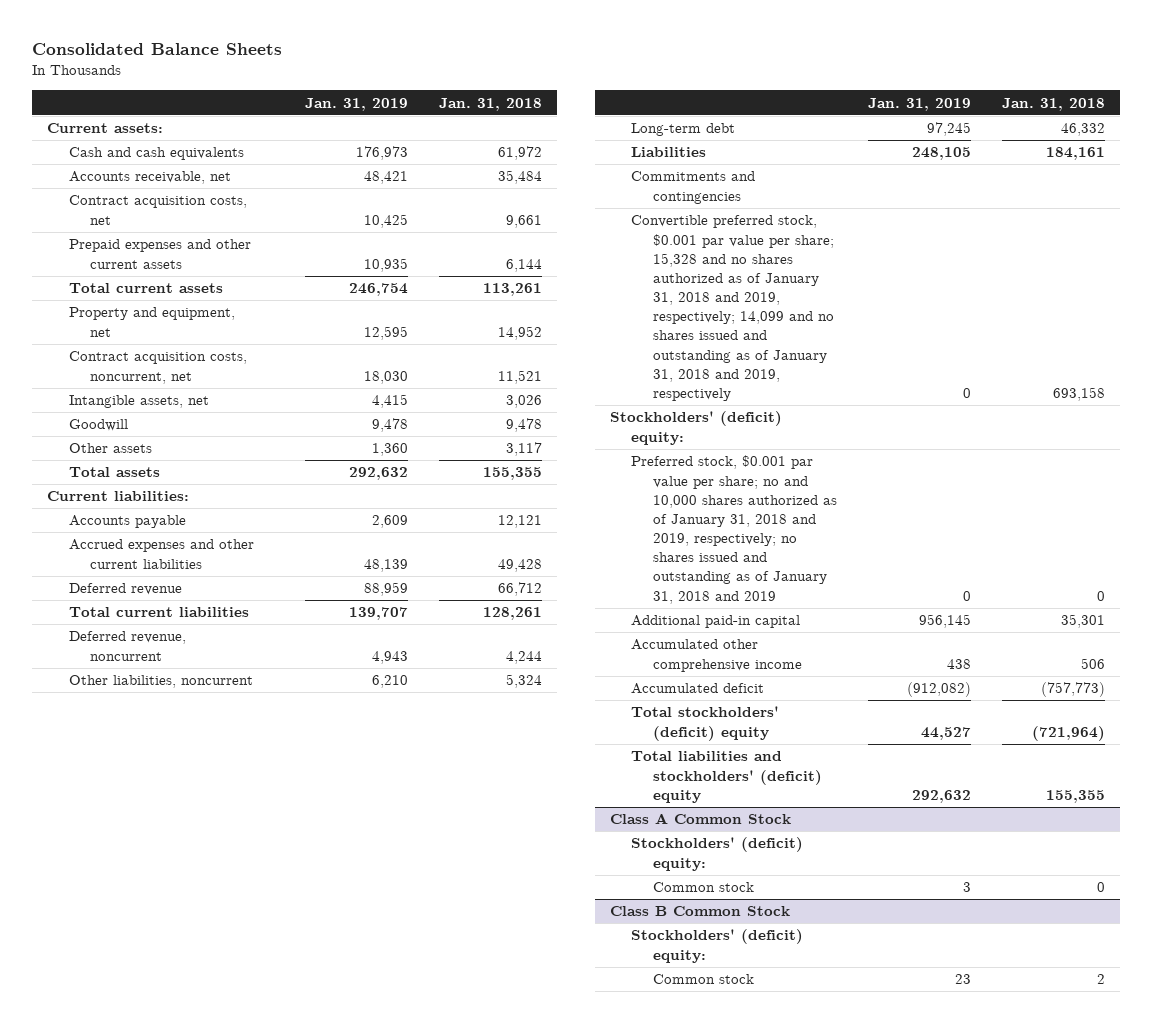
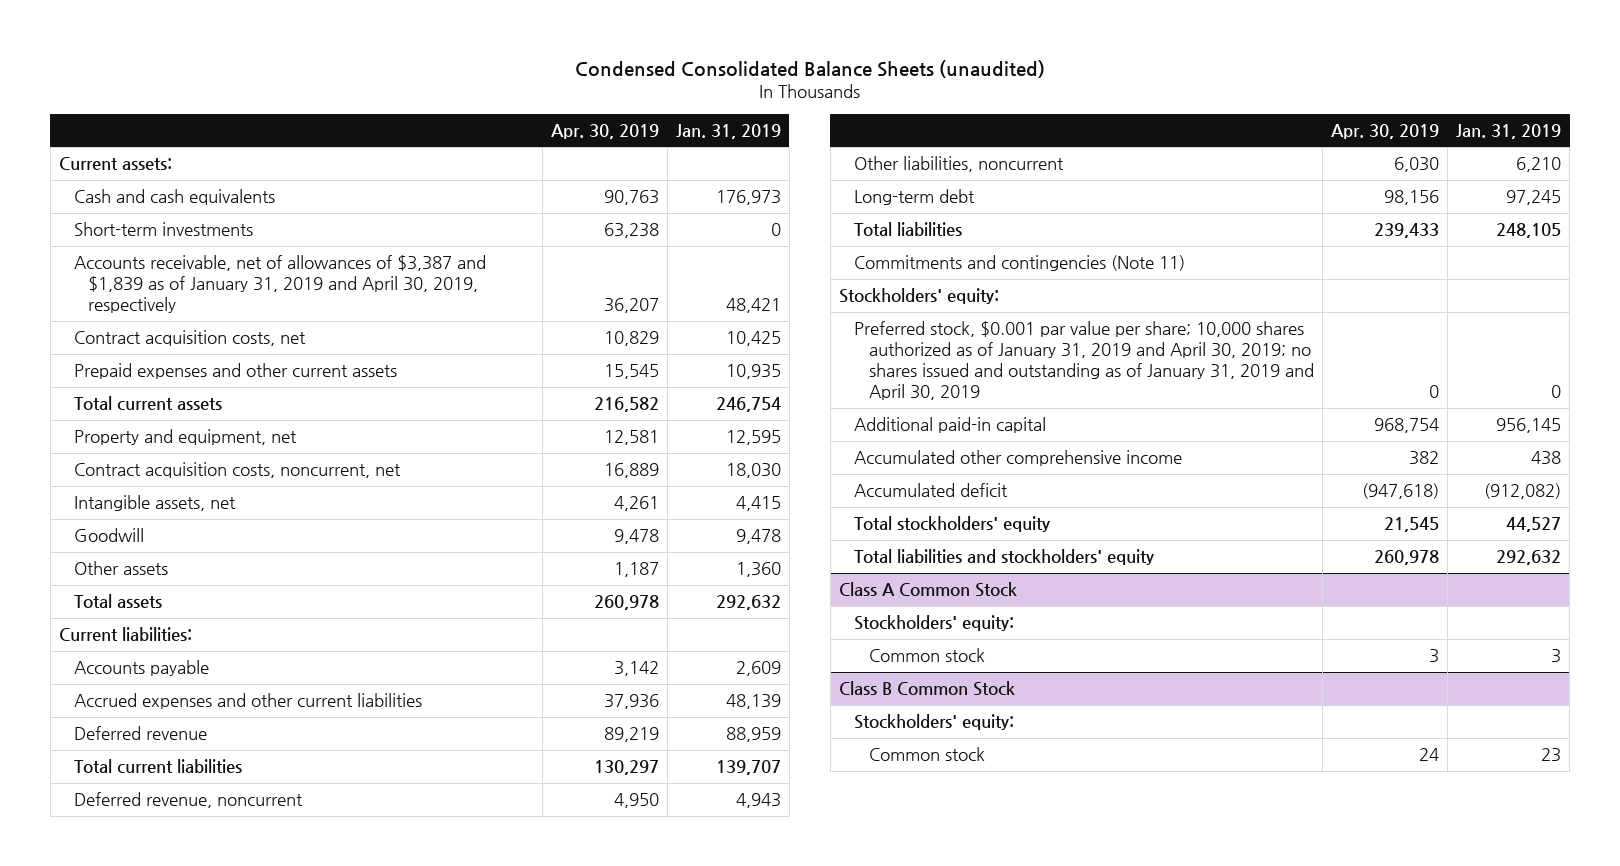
[31,43,282,56] Consolidated Balance Sheets -> [574,60,1045,79] Condensed Consolidated Balance Sheets (unaudited)
[438,97,542,111] Jan. 31, 2018 -> none
none -> [550,123,659,139] Apr. 30, 2019
none -> [73,222,253,237] Short-term investments
[68,171,231,185] Accounts receivable, net -> [73,255,486,314] Accounts receivable, net of allowances of $3,387 and $1,839 as of January 31, 2019 and April 30, 2019, respectively
[631,215,834,402] Convertible preferred stock, $0.001 par value per share; 15,328 and no shares authorized as of January 31, 2018 and 2019, respectively; 14,099 and no shares issued and outstanding as of January 31, 2018 and 2019, respectively -> none
[631,147,707,158] Liabilities -> [853,222,962,237] Total liabilities
[631,171,756,204] Commitments and contingencies -> [853,255,1185,272] Commitments and contingencies (Note 11)
[610,411,783,445] Stockholders' (deficit) equity: -> [838,288,999,305] Stockholders' equity:
[631,455,837,604] Preferred stock, $0.001 par value per share; no and 10,000 shares authorized as of January 31, 2018 and 2019, respectively; no shares issued and outstanding as of January 31, 2018 and 2019 -> [853,321,1314,401] Preferred stock, $0.001 par value per share; 10,000 shares authorized as of January 31, 2019 and April 30, 2019; no shares issued and outstanding as of January 31, 2019 and April 30, 2019
[631,706,780,741] Total stockholders' (deficit) equity -> [853,516,1050,533] Total stockholders' equity
[631,751,822,803] Total liabilities and stockholders' (deficit) equity -> [853,549,1154,566] Total liabilities and stockholders' equity
[631,837,804,871] Stockholders' (deficit) equity: -> [853,615,1014,632] Stockholders' equity:
[631,929,804,963] Stockholders' (deficit) equity: -> [853,714,1014,731] Stockholders' equity:

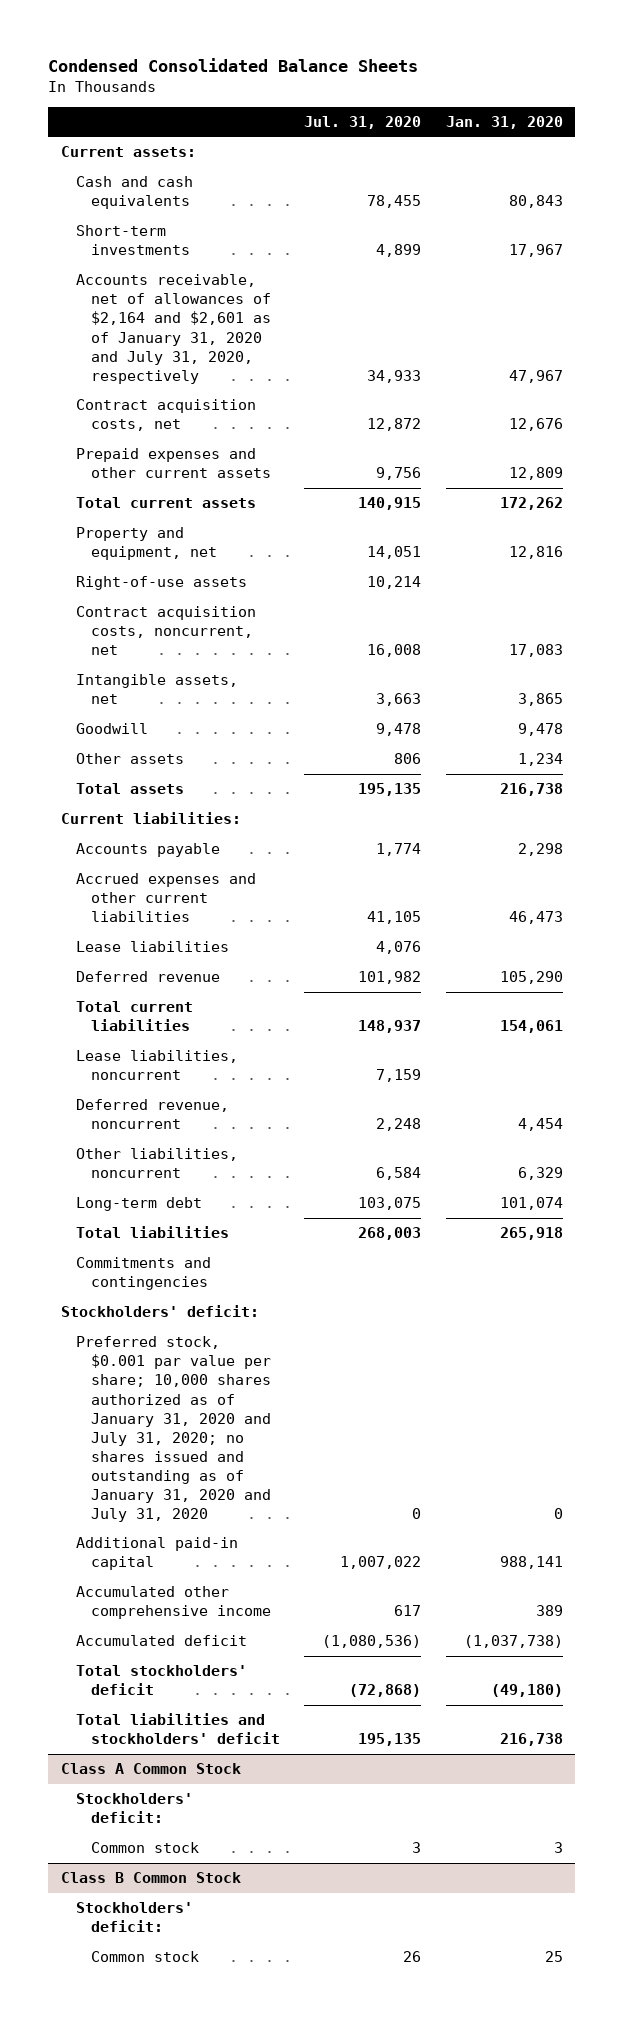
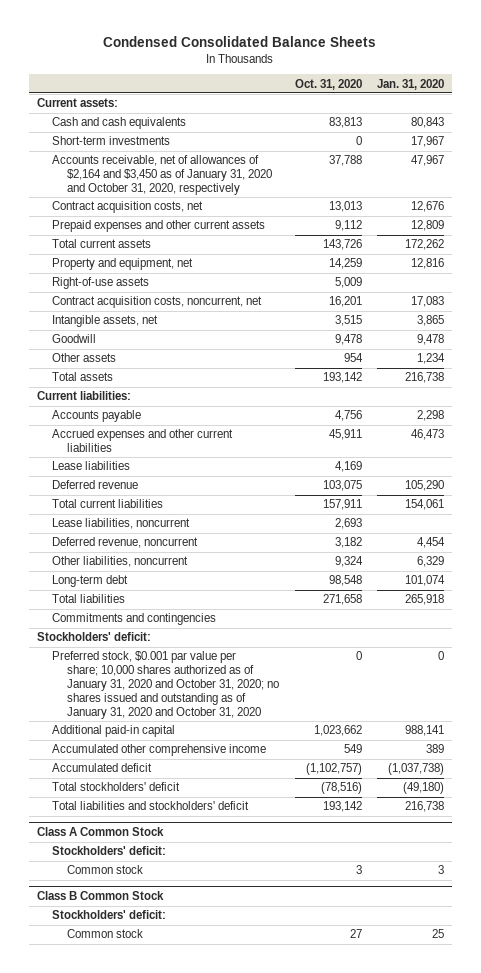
[304,116,422,130] Jul. 31, 2020 -> none
none -> [294,78,362,90] Oct. 31, 2020
[75,274,271,384] Accounts receivable, net of allowances of $2,164 and $2,601 as of January 31, 2020 and July 31, 2020, respectively -> [51,155,272,196] Accounts receivable, net of allowances of $2,164 and $3,450 as of January 31, 2020 and October 31, 2020, respectively
[75,1336,271,1523] Preferred stock, $0.001 par value per share; 10,000 shares authorized as of January 31, 2020 and July 31, 2020; no shares issued and outstanding as of January 31, 2020 and July 31, 2020 -> [51,651,279,719] Preferred stock, $0.001 par value per share; 10,000 shares authorized as of January 31, 2020 and October 31, 2020; no shares issued and outstanding as of January 31, 2020 and October 31, 2020

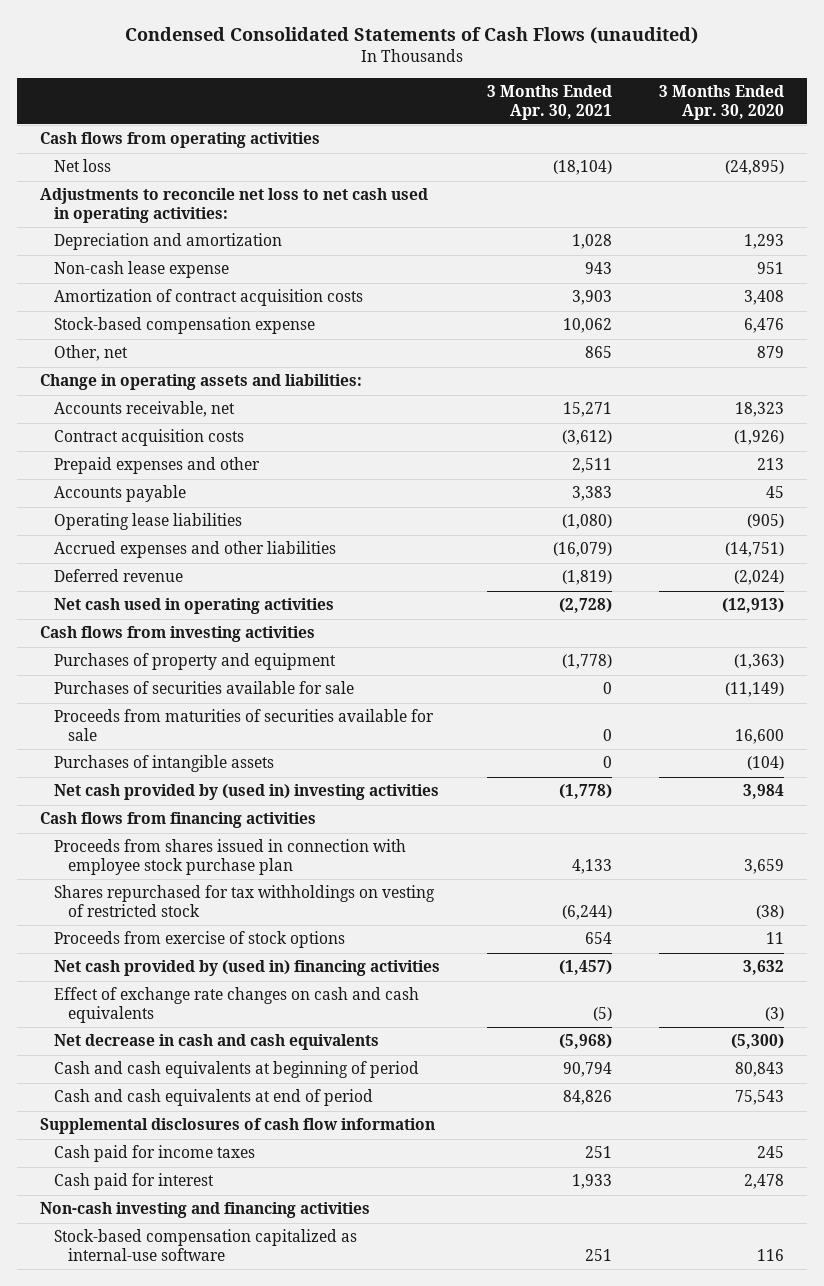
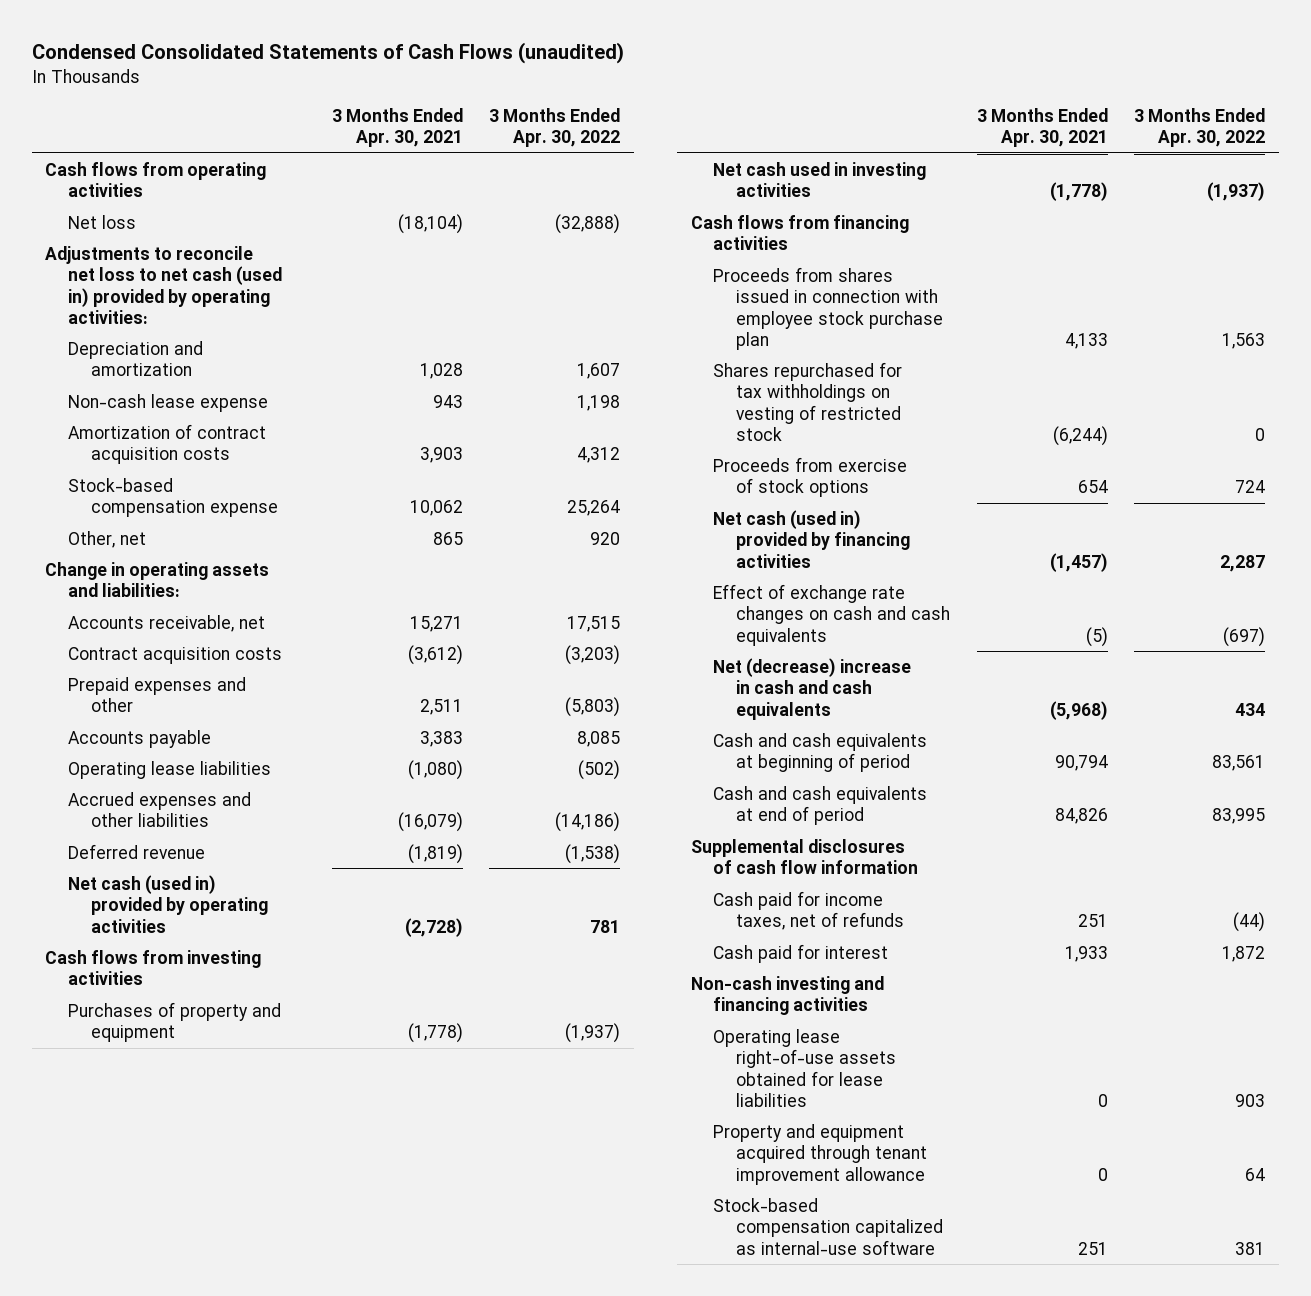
[658,85,784,120] 3 Months Ended Apr. 30, 2020 -> none
none -> [489,107,621,148] 3 Months Ended Apr. 30, 2022
[40,188,429,223] Adjustments to reconcile net loss to net cash used in operating activities: -> [45,245,283,325] Adjustments to reconcile net loss to net cash (used in) provided by operating activities:
[54,598,335,615] Net cash used in operating activities -> [68,874,268,933] Net cash (used in) provided by operating activities
[54,681,355,695] Purchases of securities available for sale -> none
[54,709,435,741] Proceeds from maturities of securities available for sale -> none
[54,755,275,773] Purchases of intangible assets -> none
[54,784,440,801] Net cash provided by (used in) investing activities -> [713,161,927,198] Net cash used in investing activities
[54,960,441,977] Net cash provided by (used in) financing activities -> [713,509,910,568] Net cash (used in) provided by financing activities
[54,1034,380,1051] Net decrease in cash and cash equivalents -> [713,657,912,720] Net (decrease) increase in cash and cash equivalents
[54,1145,256,1163] Cash paid for income taxes -> [713,890,904,931] Cash paid for income taxes, net of refunds
none -> [713,1028,896,1108] Operating lease right-of-use assets obtained for lease liabilities
none -> [713,1123,927,1185] Property and equipment acquired through tenant improvement allowance

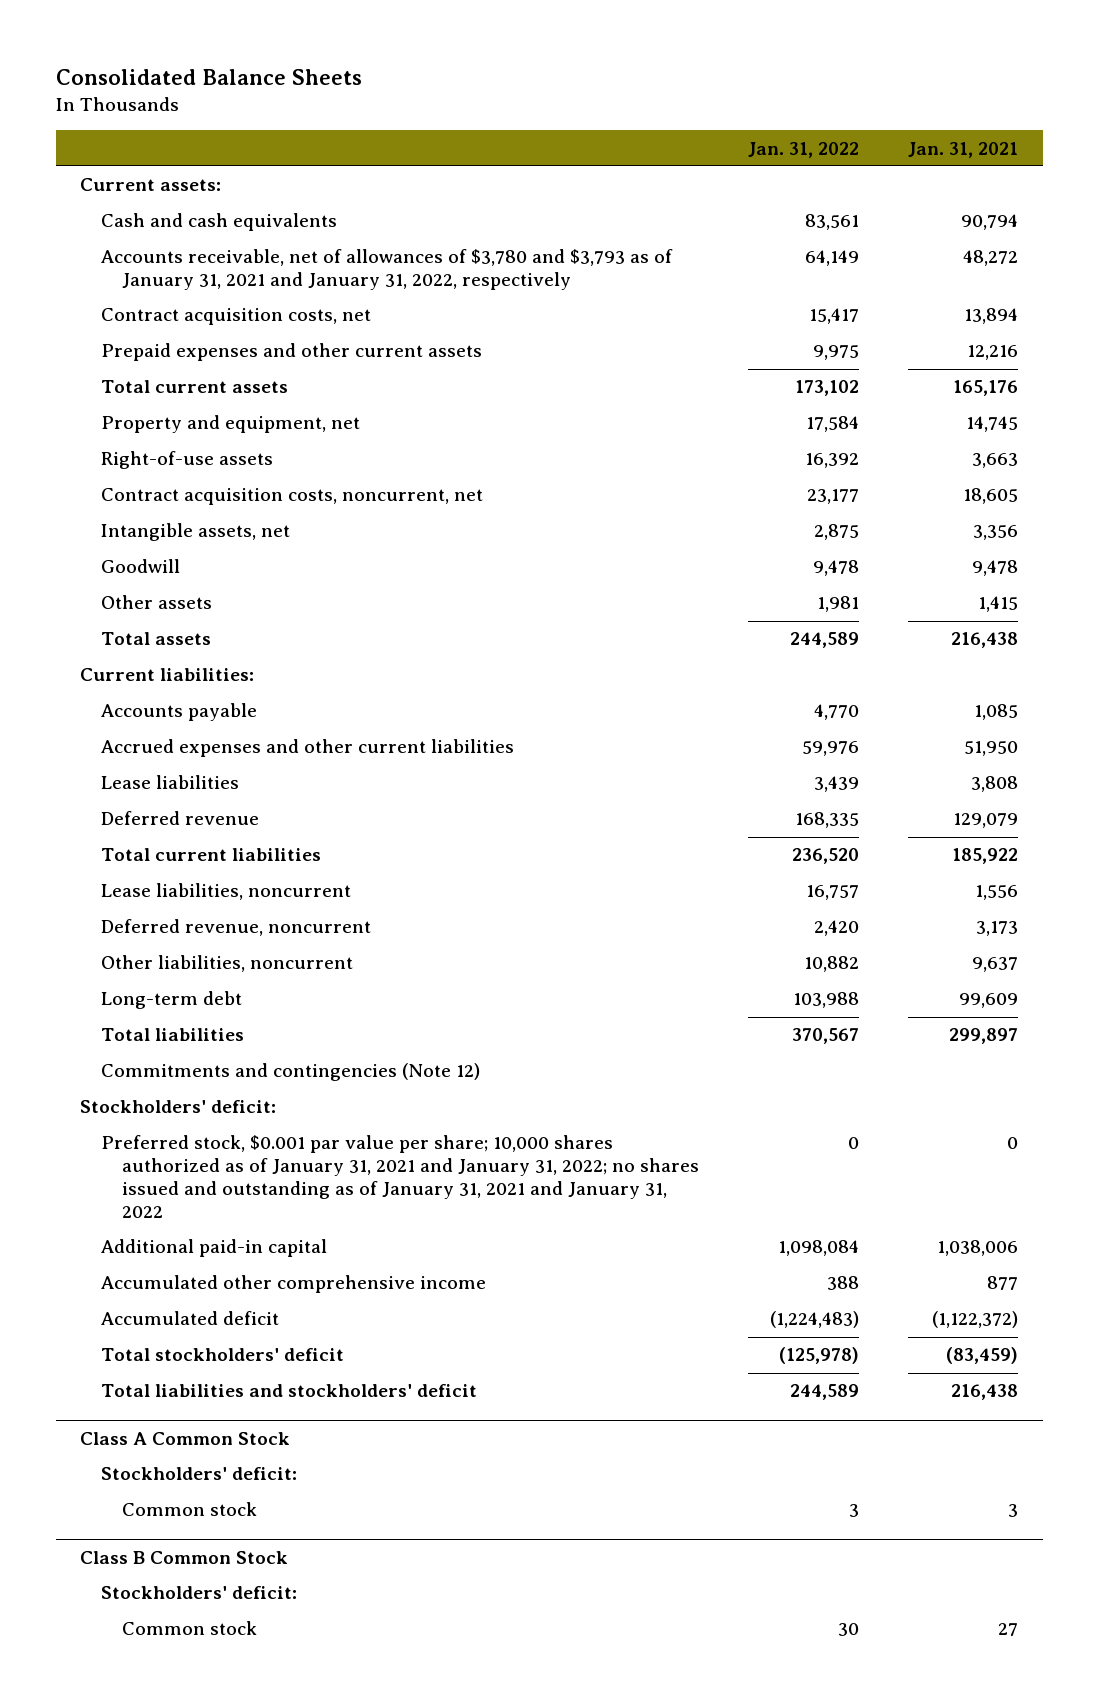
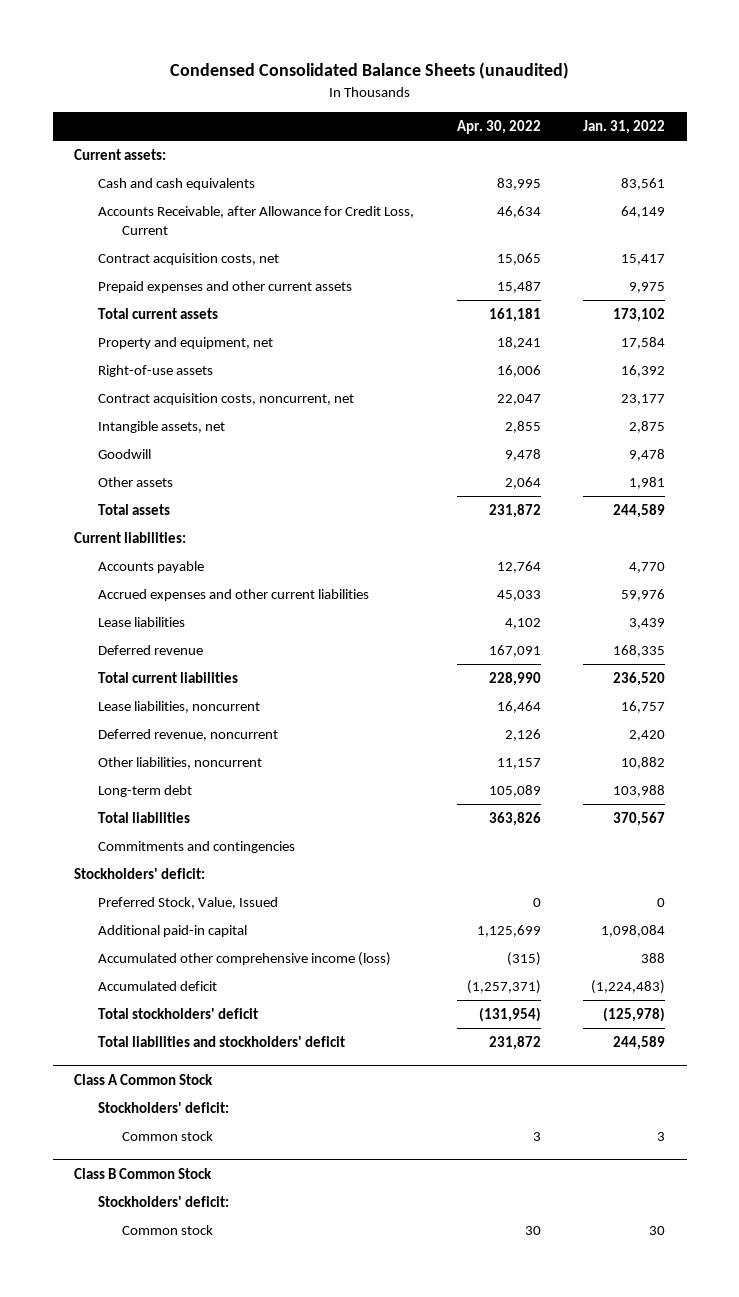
[55,69,362,86] Consolidated Balance Sheets -> [169,62,569,80] Condensed Consolidated Balance Sheets (unaudited)
[908,141,1019,158] Jan. 31, 2021 -> none
none -> [456,120,541,135] Apr. 30, 2022
[100,249,673,291] Accounts receivable, net of allowances of $3,780 and $3,793 as of January 31, 2021 and January 31, 2022, respectively -> [98,205,415,236] Accounts Receivable, after Allowance for Credit Loss, Current
[100,1063,480,1082] Commitments and contingencies (Note 12) -> [98,840,296,853] Commitments and contingencies
[100,1135,699,1218] Preferred stock, $0.001 par value per share; 10,000 shares authorized as of January 31, 2021 and January 31, 2022; no shares issued and outstanding as of January 31, 2021 and January 31, 2022 -> [98,896,279,909] Preferred Stock, Value, Issued
[100,1275,486,1294] Accumulated other comprehensive income -> [98,951,392,966] Accumulated other comprehensive income (loss)

